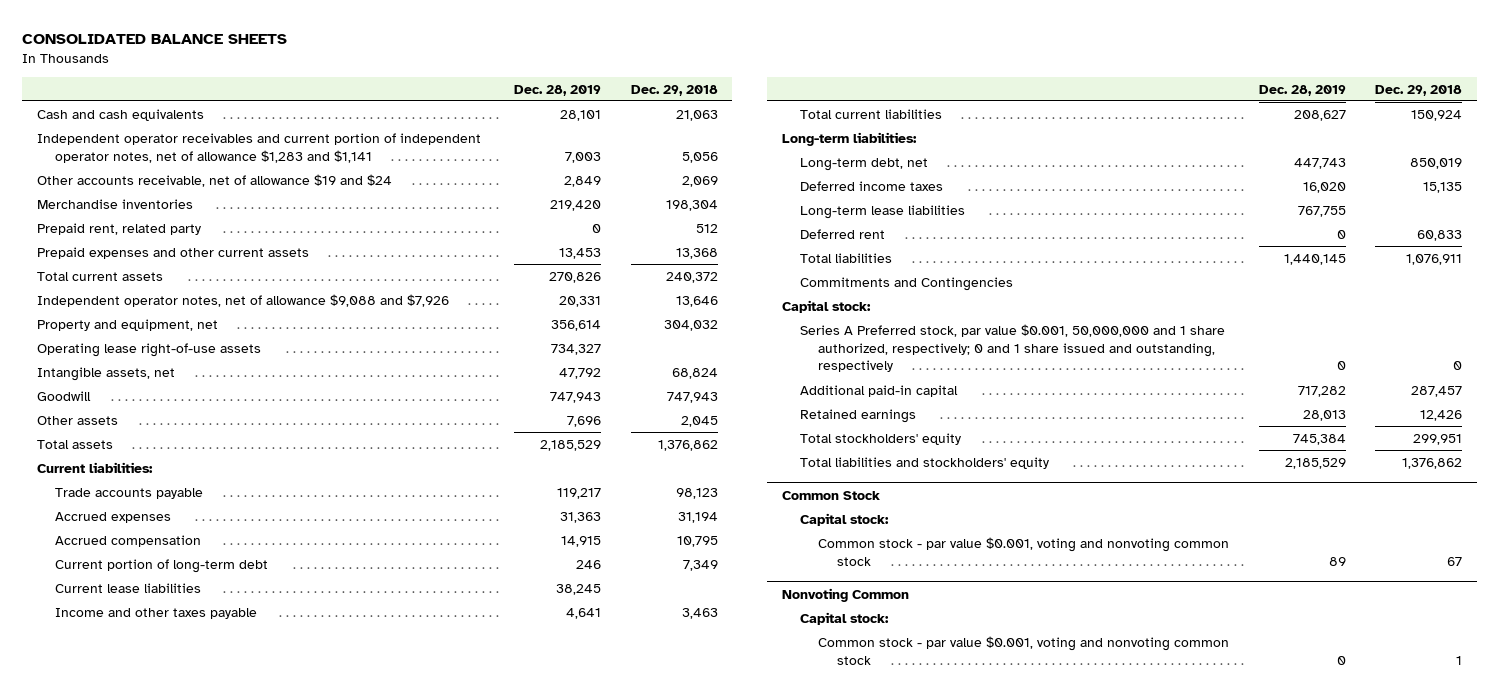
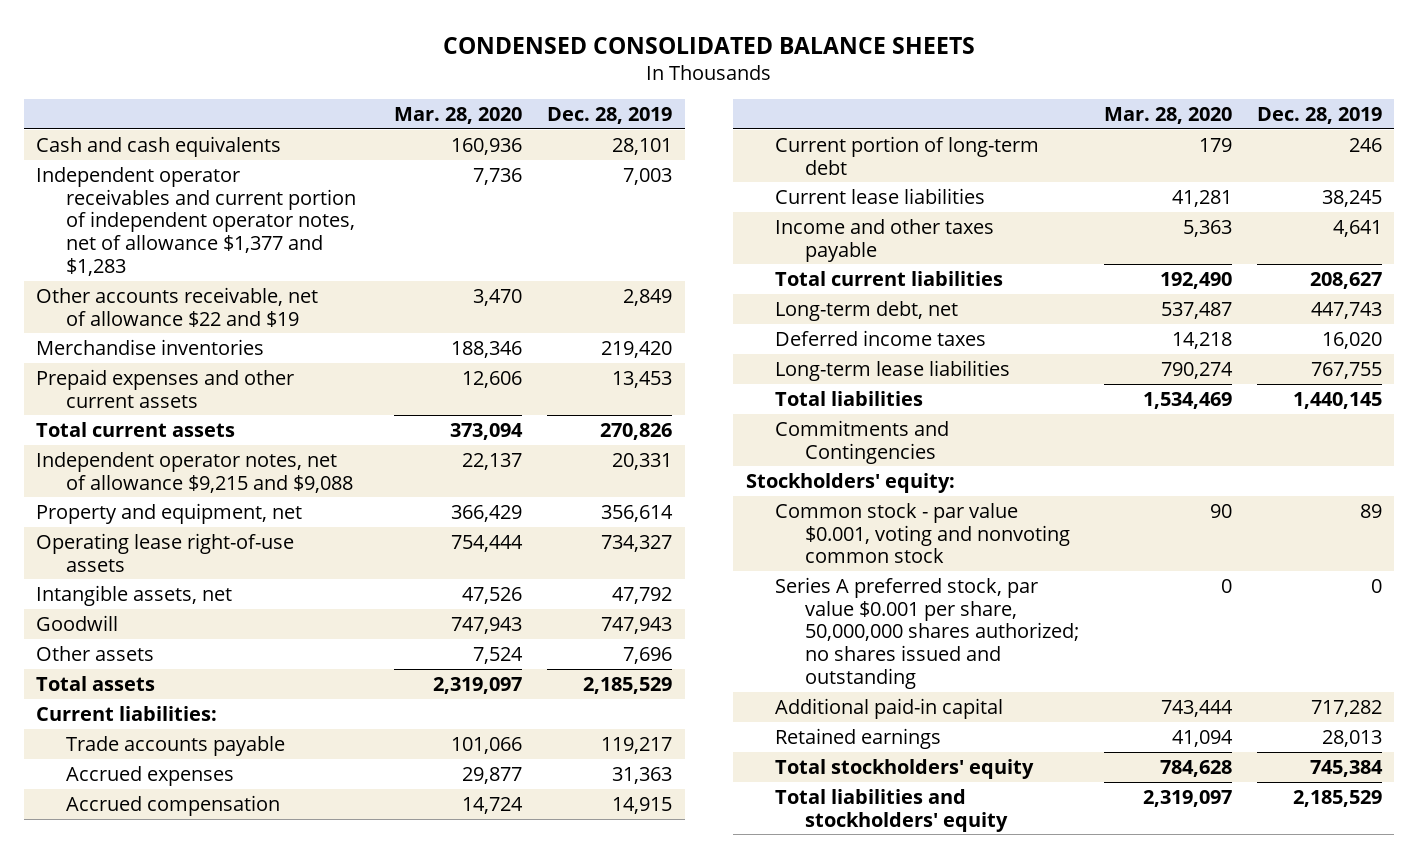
[22,33,288,44] CONSOLIDATED BALANCE SHEETS -> [443,36,976,54] CONDENSED CONSOLIDATED BALANCE SHEETS
[630,84,718,96] Dec. 29, 2018 -> none
none -> [394,106,523,124] Mar. 28, 2020
[37,132,482,163] Independent operator receivables and current portion of independent operator notes, net of allowance $1,283 and $1,141 -> [36,166,356,277] Independent operator receivables and current portion of independent operator notes, net of allowance $1,377 and $1,283
[37,173,393,187] Other accounts receivable, net of allowance $19 and $24 -> [36,286,319,327] Other accounts receivable, net of allowance $22 and $19
[37,222,202,235] Prepaid rent, related party -> none
[37,293,450,307] Independent operator notes, net of allowance $9,088 and $7,926 -> [36,451,353,493] Independent operator notes, net of allowance $9,215 and $9,088
[781,131,917,146] Long-term liabilities: -> none
[800,228,886,239] Deferred rent -> none
[781,299,871,313] Capital stock: -> none
none -> [745,472,955,493] Stockholders' equity:
none -> [775,502,1070,564] Common stock - par value $0.001, voting and nonvoting common stock
[800,323,1226,373] Series A Preferred stock, par value $0.001, 50,000,000 and 1 share authorized, respectively; 0 and 1 share issued and outstanding, respectively -> [775,576,1079,690] Series A preferred stock, par value $0.001 per share, 50,000,000 shares authorized; no shares issued and outstanding
[781,490,880,500] Common Stock -> none
[800,512,890,526] Capital stock: -> none
[818,536,1230,566] Common stock - par value $0.001, voting and nonvoting common stock -> none
[781,587,909,602] Nonvoting Common -> none
[800,611,890,625] Capital stock: -> none
[818,635,1230,665] Common stock - par value $0.001, voting and nonvoting common stock -> none

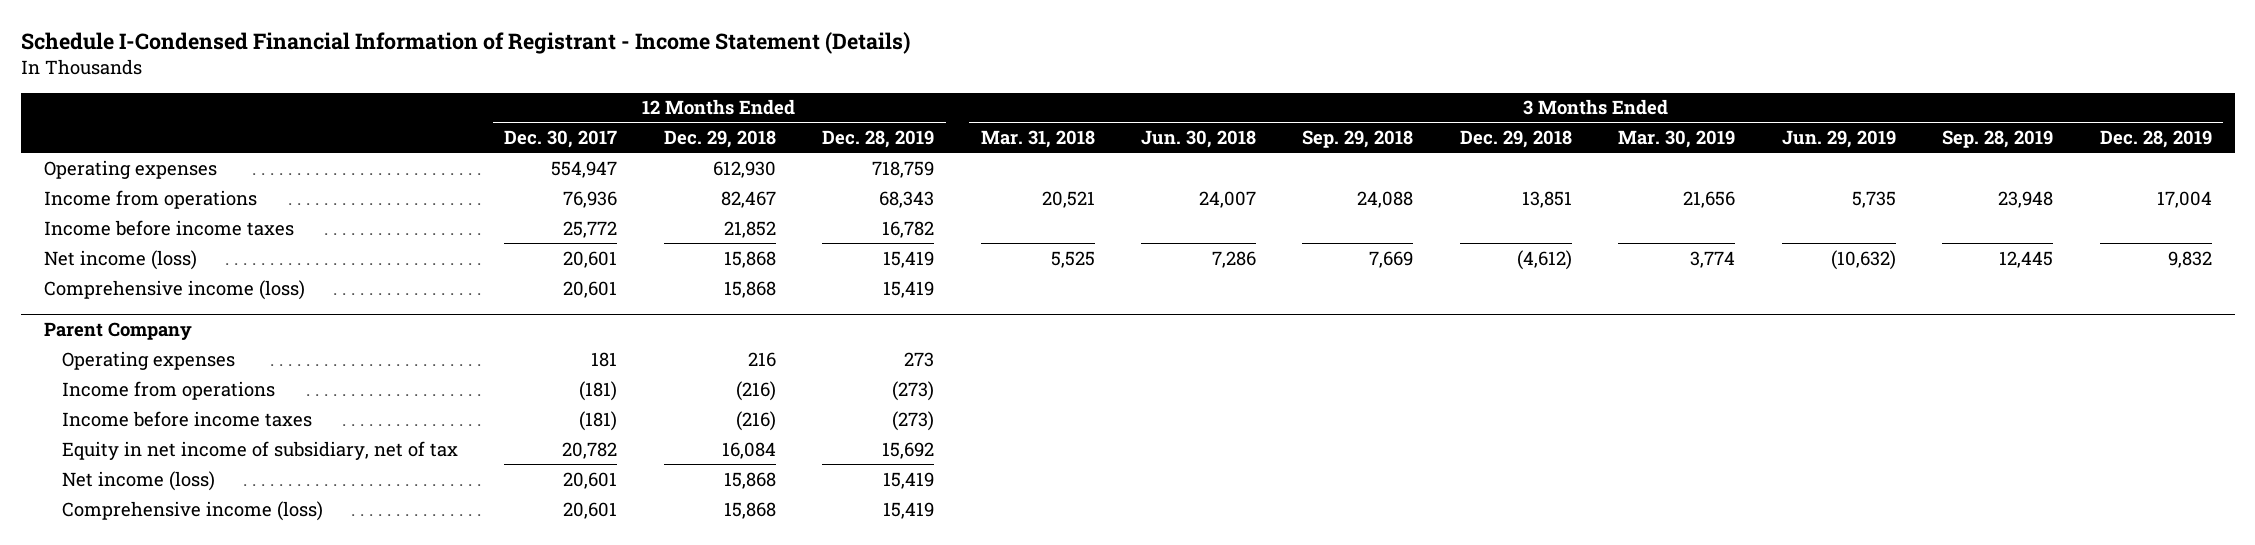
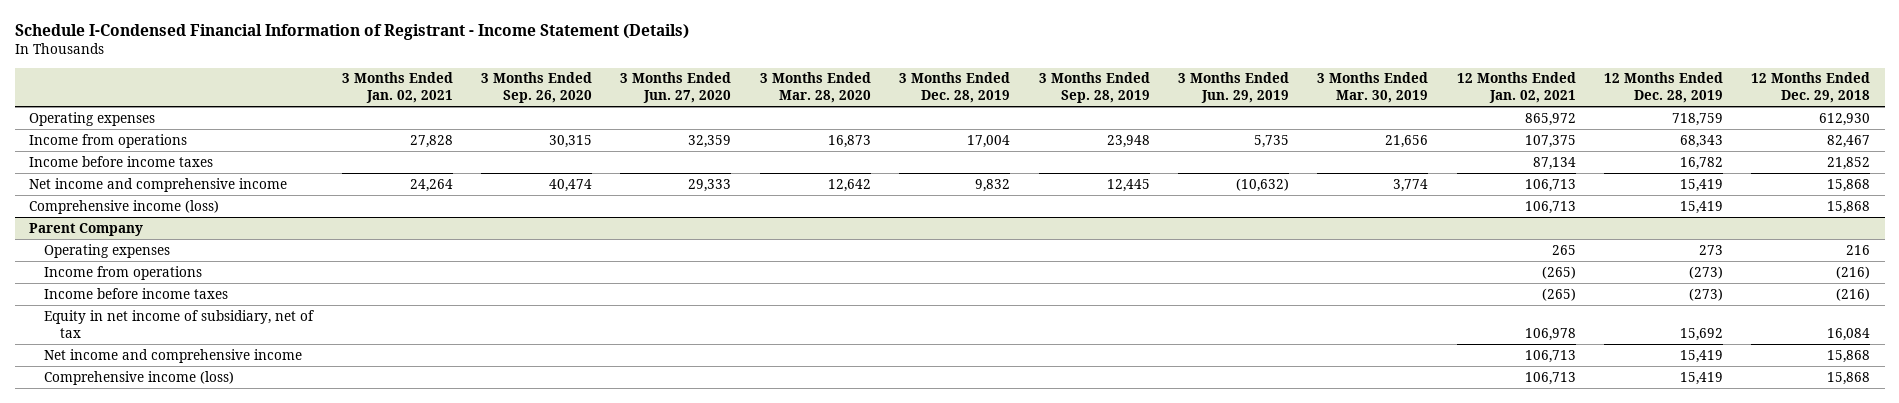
[504,129,618,148] Dec. 30, 2017 -> none
[980,129,1095,148] Mar. 31, 2018 -> none
[1141,129,1257,148] Jun. 30, 2018 -> none
[1302,129,1414,148] Sep. 29, 2018 -> none
[1459,129,1572,148] Dec. 29, 2018 -> none
none -> [341,72,453,104] 3 Months Ended Jan. 02, 2021
none -> [481,72,593,104] 3 Months Ended Sep. 26, 2020
none -> [620,72,732,104] 3 Months Ended Jun. 27, 2020
none -> [759,72,871,104] 3 Months Ended Mar. 28, 2020
none -> [1456,72,1576,104] 12 Months Ended Jan. 02, 2021
[43,249,197,270] Net income (loss) -> [28,177,287,192] Net income and comprehensive income
[61,470,215,491] Net income (loss) -> [44,348,303,363] Net income and comprehensive income

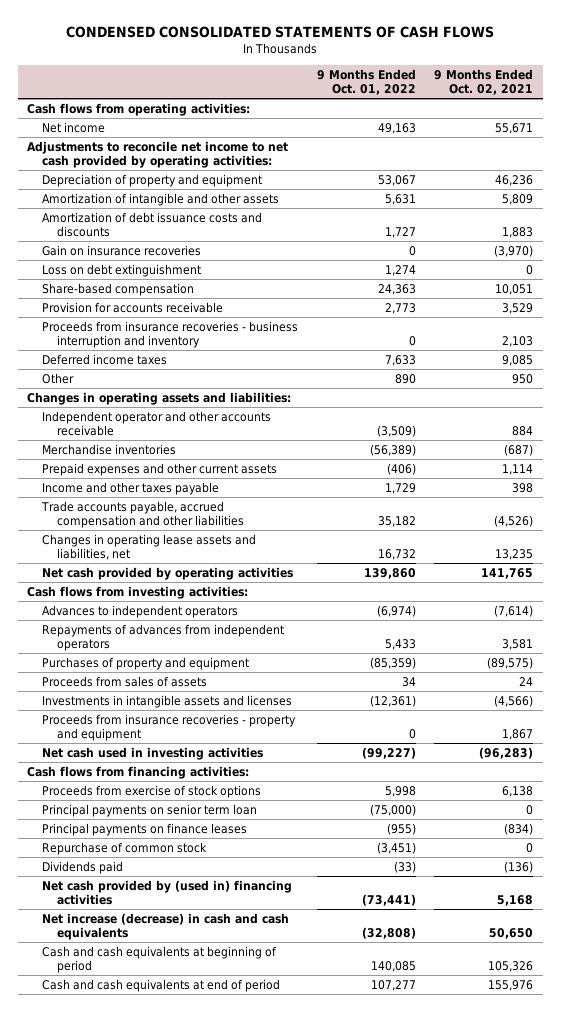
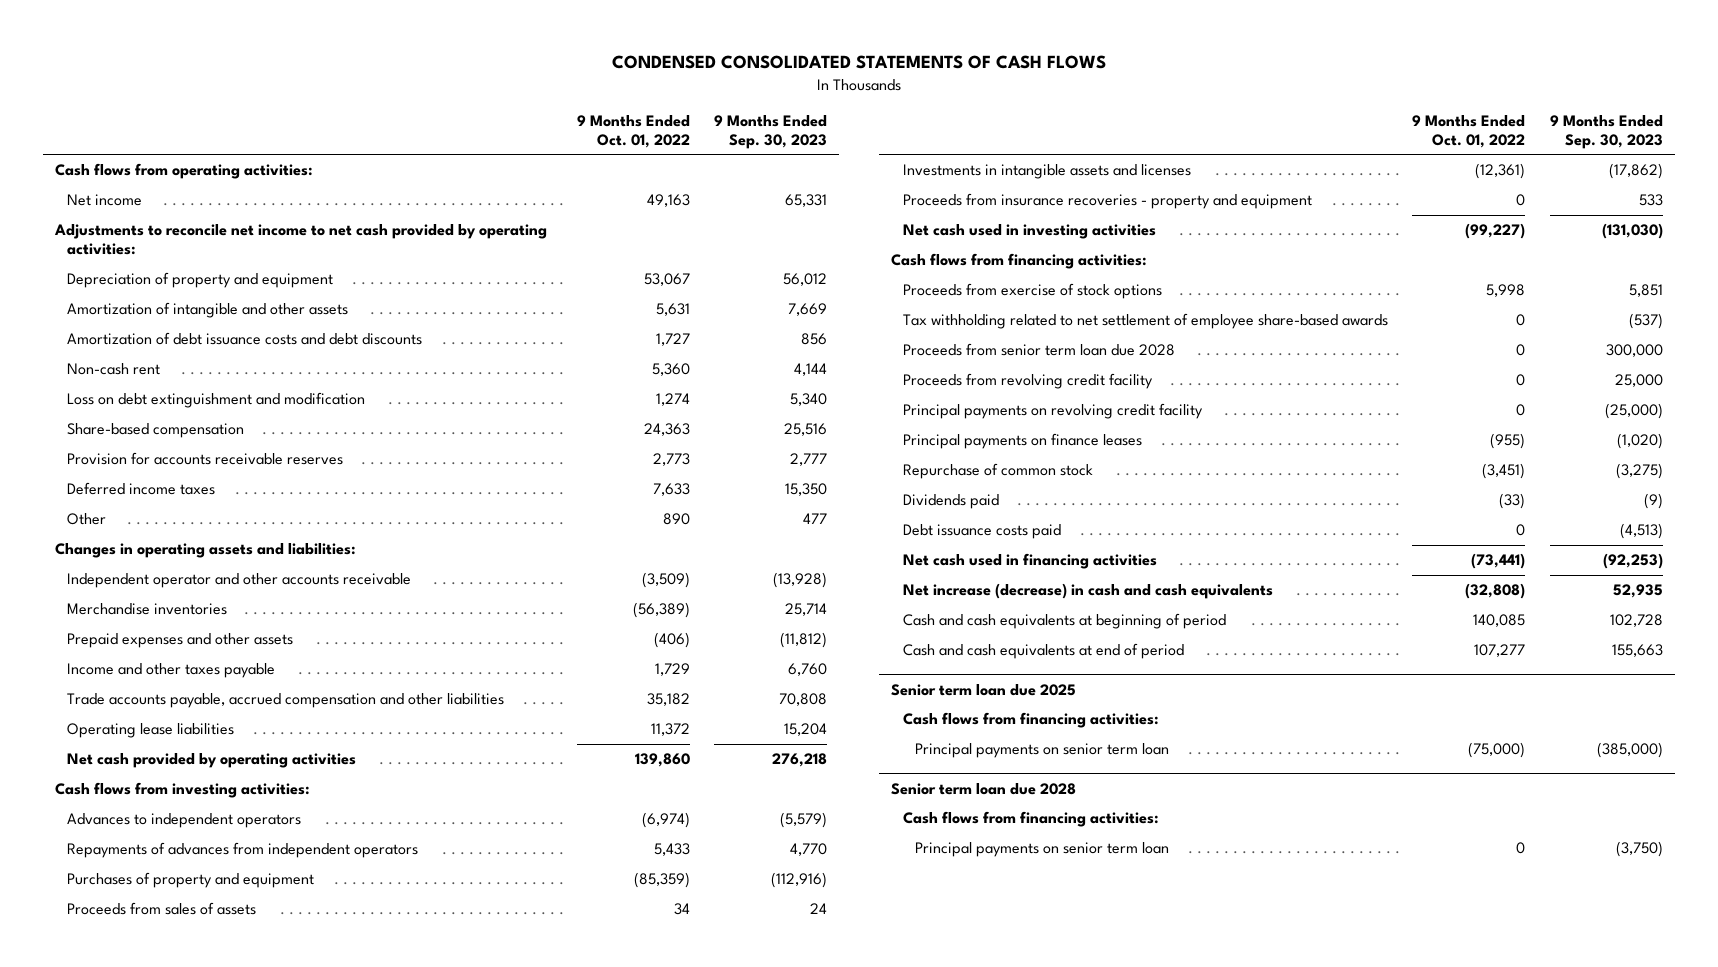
[434,69,534,96] 9 Months Ended Oct. 02, 2021 -> none
none -> [713,115,827,149] 9 Months Ended Sep. 30, 2023
[42,244,202,256] Gain on insurance recoveries -> none
[42,211,263,238] Amortization of debt issuance costs and discounts -> [67,332,423,346] Amortization of debt issuance costs and debt discounts
none -> [67,363,161,376] Non-cash rent
[42,263,202,277] Loss on debt extinguishment -> [67,392,366,409] Loss on debt extinguishment and modification
[42,320,299,349] Proceeds from insurance recoveries - business interruption and inventory -> none
[42,301,224,313] Provision for accounts receivable -> [67,452,344,466] Provision for accounts receivable reserves
[42,462,278,476] Prepaid expenses and other current assets -> [67,633,294,649] Prepaid expenses and other assets
[42,533,257,561] Changes in operating lease assets and liabilities, net -> none
none -> [67,723,235,739] Operating lease liabilities
[42,803,258,817] Principal payments on senior term loan -> none
none -> [903,313,1389,330] Tax withholding related to net settlement of employee share-based awards
none -> [903,343,1176,357] Proceeds from senior term loan due 2028
none -> [903,373,1154,390] Proceeds from revolving credit facility
none -> [903,403,1204,420] Principal payments on revolving credit facility
none -> [903,524,1062,540] Debt issuance costs paid
[42,879,293,906] Net cash provided by (used in) financing activities -> [903,553,1158,570] Net cash used in financing activities
none -> [891,683,1077,696] Senior term loan due 2025
none -> [903,712,1160,729] Cash flows from financing activities:
none -> [915,743,1170,759] Principal payments on senior term loan
none -> [891,782,1077,795] Senior term loan due 2028
none -> [903,811,1160,828] Cash flows from financing activities:
none -> [915,842,1170,858] Principal payments on senior term loan

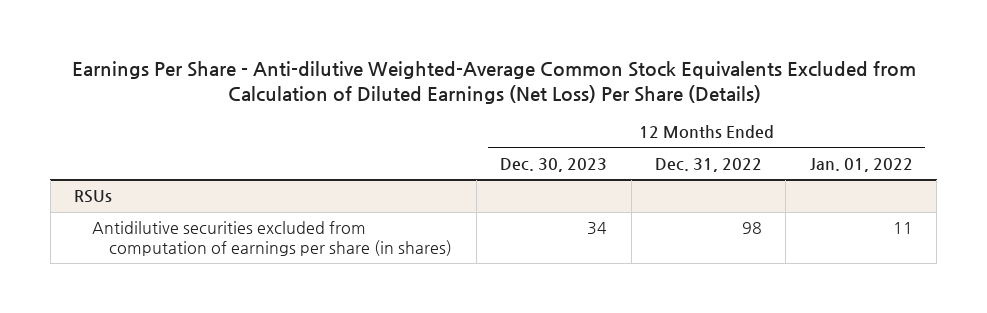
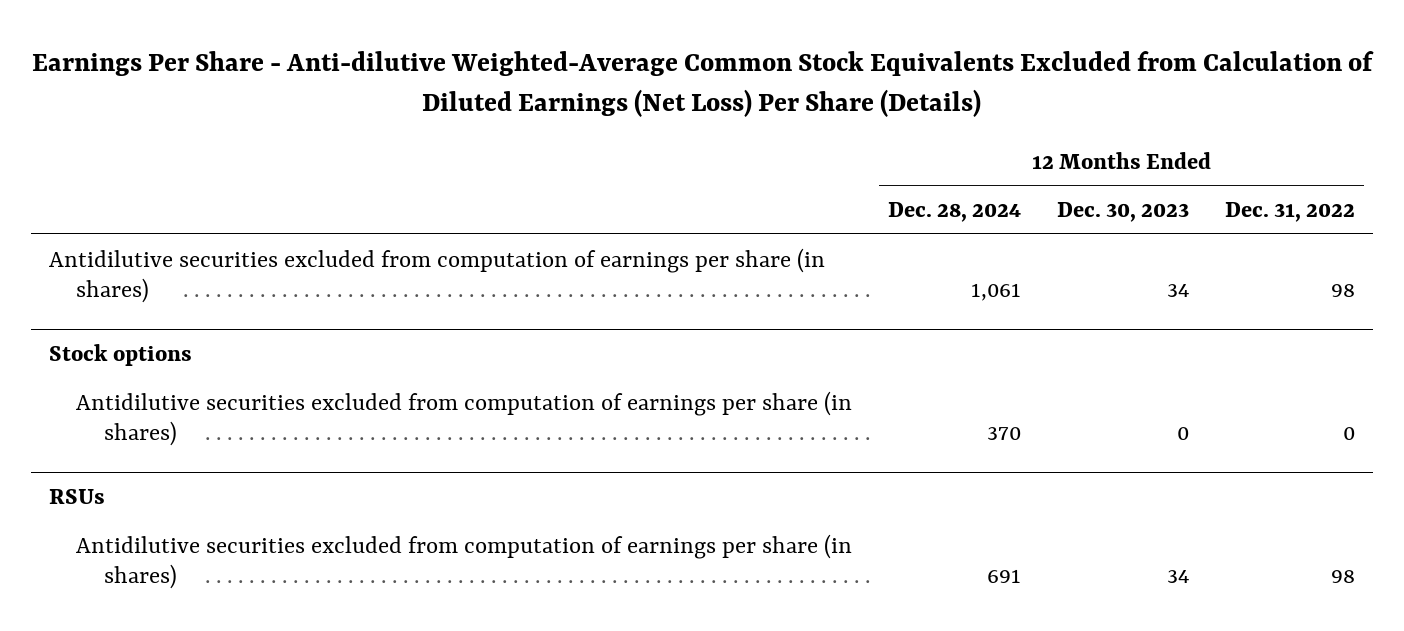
[809,157,913,172] Jan. 01, 2022 -> none
none -> [888,201,1022,222] Dec. 28, 2024
none -> [48,247,825,304] Antidilutive securities excluded from computation of earnings per share (in shares)
none -> [48,343,192,366] Stock options
none -> [76,390,853,447] Antidilutive securities excluded from computation of earnings per share (in shares)

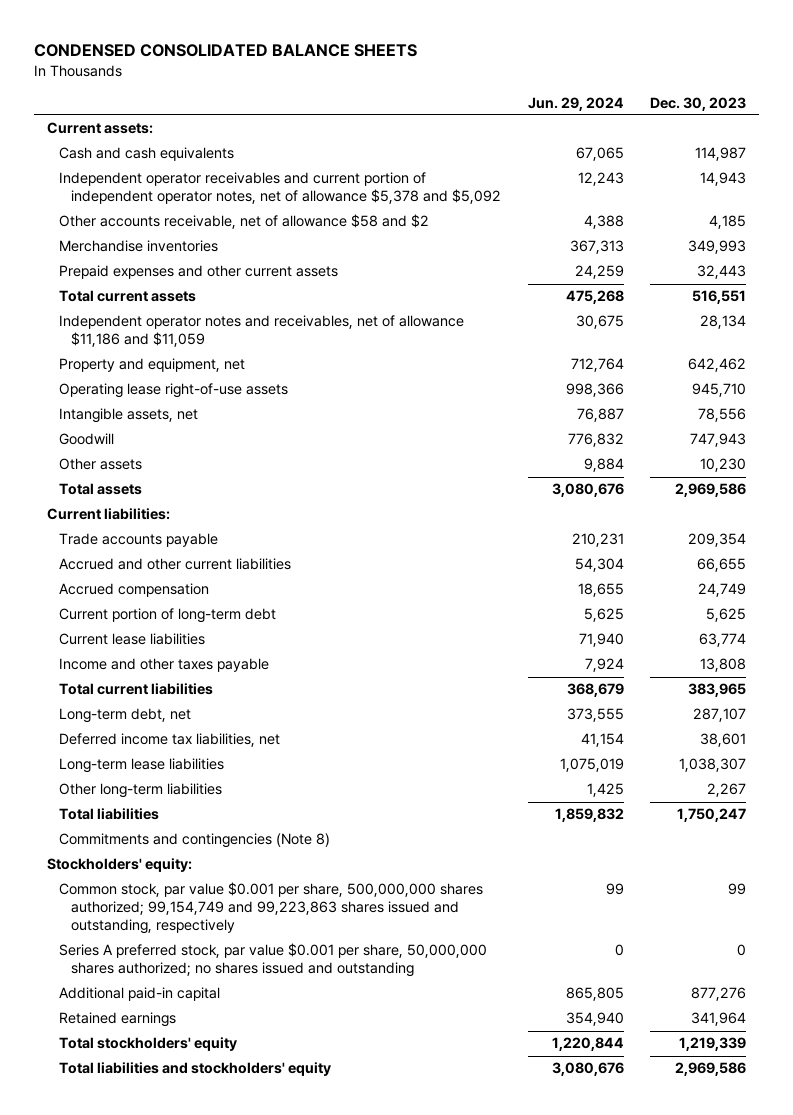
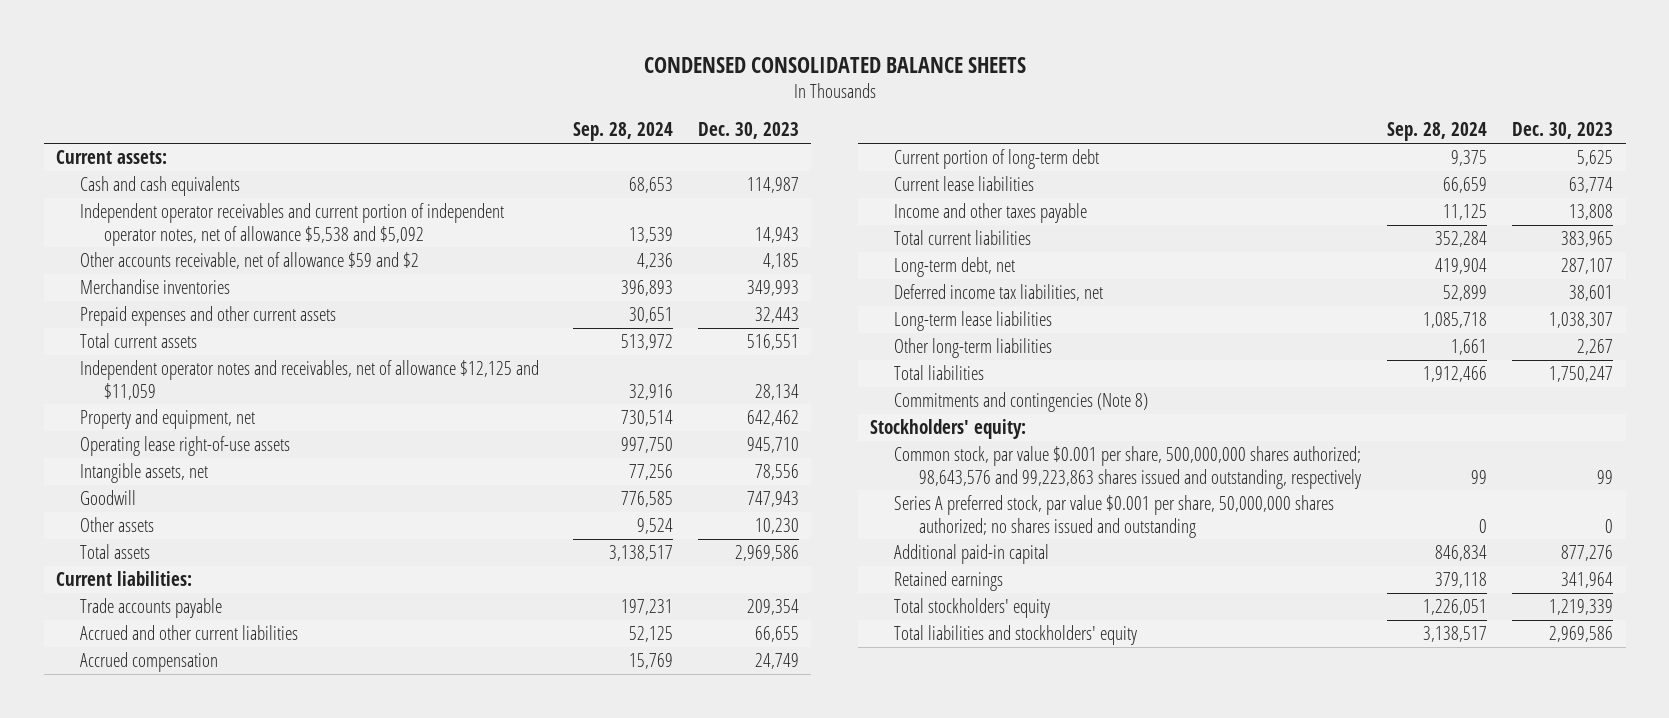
[527,96,624,111] Jun. 29, 2024 -> none
none -> [572,122,673,142] Sep. 28, 2024
[59,172,502,205] Independent operator receivables and current portion of independent operator notes, net of allowance $5,378 and $5,092 -> [80,203,505,246] Independent operator receivables and current portion of independent operator notes, net of allowance $5,538 and $5,092
[59,214,430,230] Other accounts receivable, net of allowance $58 and $2 -> [80,252,420,270] Other accounts receivable, net of allowance $59 and $2
[59,315,465,348] Independent operator notes and receivables, net of allowance $11,186 and $11,059 -> [80,360,540,400] Independent operator notes and receivables, net of allowance $12,125 and $11,059
[59,882,484,935] Common stock, par value $0.001 per share, 500,000,000 shares authorized; 99,154,749 and 99,223,863 shares issued and outstanding, respectively -> [894,446,1362,489] Common stock, par value $0.001 per share, 500,000,000 shares authorized; 98,643,576 and 99,223,863 shares issued and outstanding, respectively

